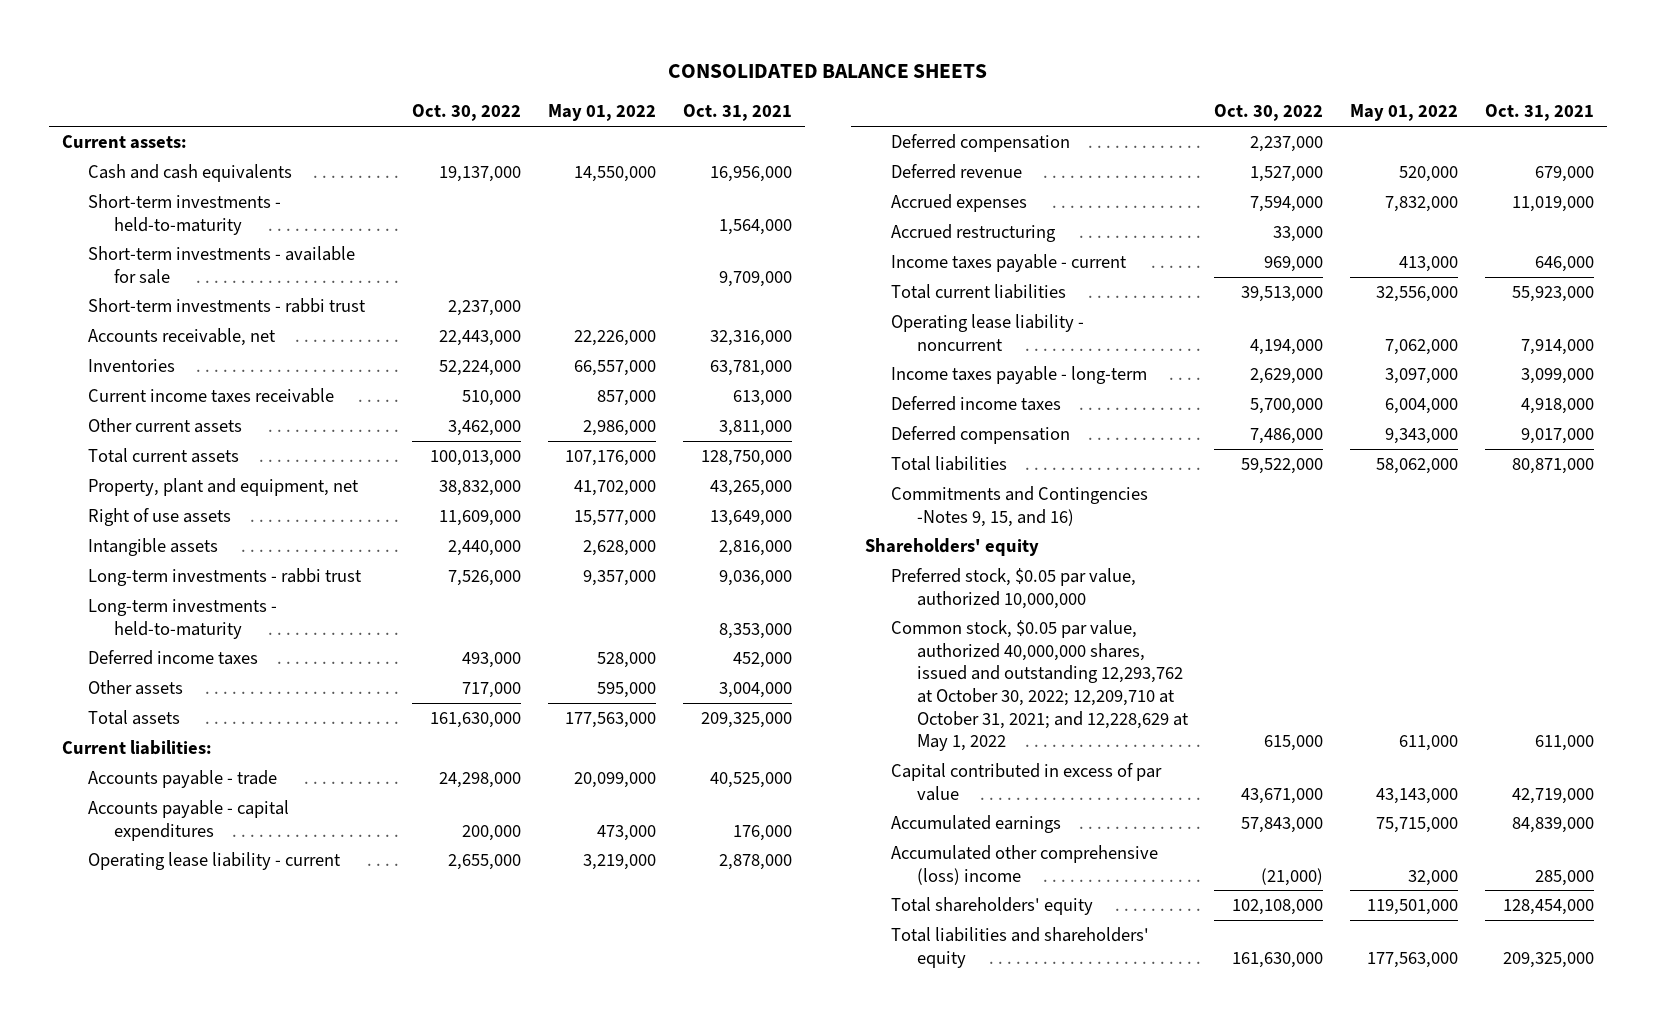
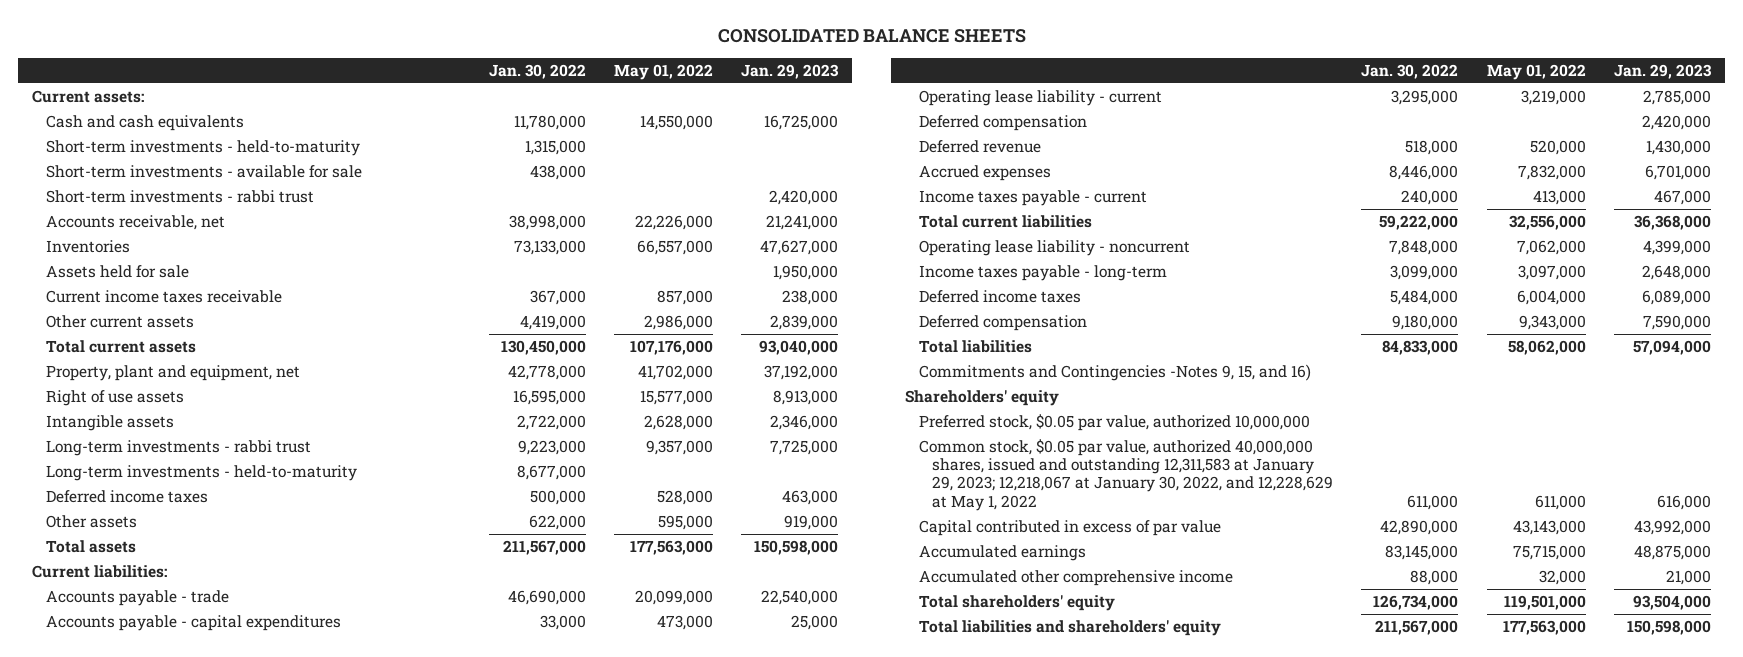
[411,104,521,122] Oct. 30, 2022 -> none
[682,104,792,122] Oct. 31, 2021 -> none
none -> [488,63,586,79] Jan. 30, 2022
none -> [741,63,840,79] Jan. 29, 2023
none -> [45,265,189,279] Assets held for sale
[890,223,1056,242] Accrued restructuring -> none
[890,619,1189,752] Common stock, $0.05 par value, authorized 40,000,000 shares, issued and outstanding 12,293,762 at October 30, 2022; 12,209,710 at October 31, 2021; and 12,228,629 at May 1, 2022 -> [918,439,1334,511] Common stock, $0.05 par value, authorized 40,000,000 shares, issued and outstanding 12,311,583 at January 29, 2023; 12,218,067 at January 30, 2022, and 12,228,629 at May 1, 2022
[890,844,1158,885] Accumulated other comprehensive (loss) income -> [918,570,1233,587] Accumulated other comprehensive income

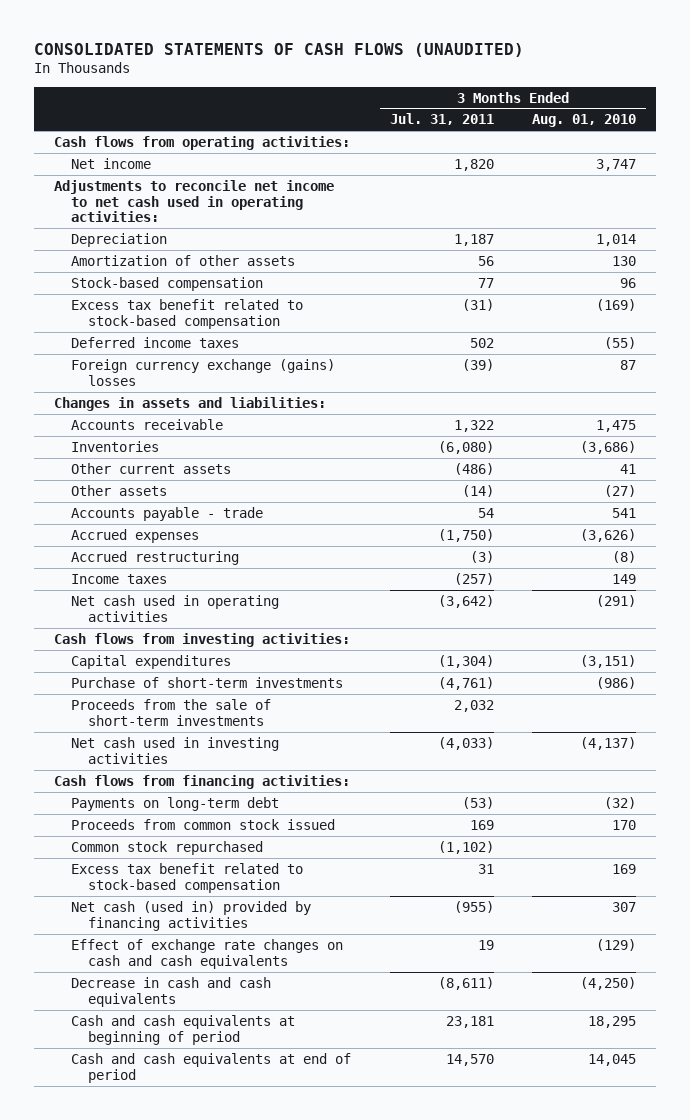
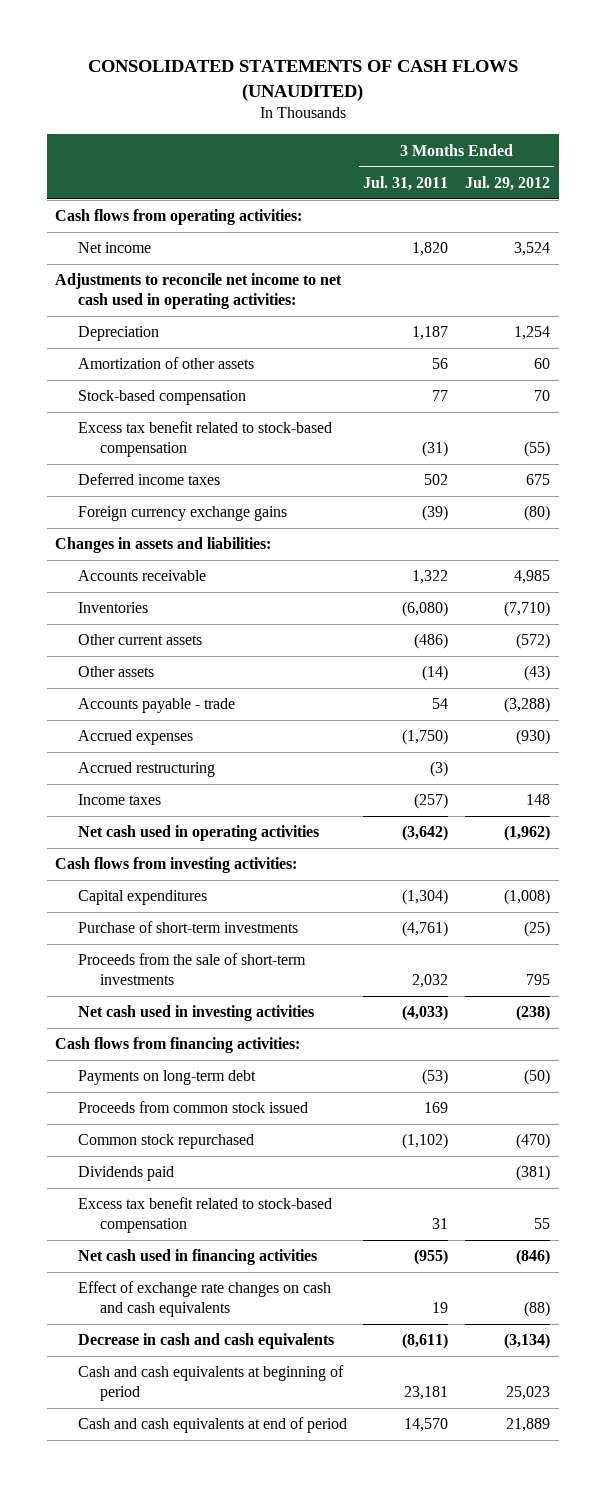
[532,114,637,128] Aug. 01, 2010 -> none
none -> [465,175,551,191] Jul. 29, 2012
[70,358,335,386] Foreign currency exchange (gains) losses -> [77,506,287,522] Foreign currency exchange gains
none -> [77,1166,174,1182] Dividends paid
[70,900,311,931] Net cash (used in) provided by financing activities -> [77,1249,317,1266] Net cash used in financing activities

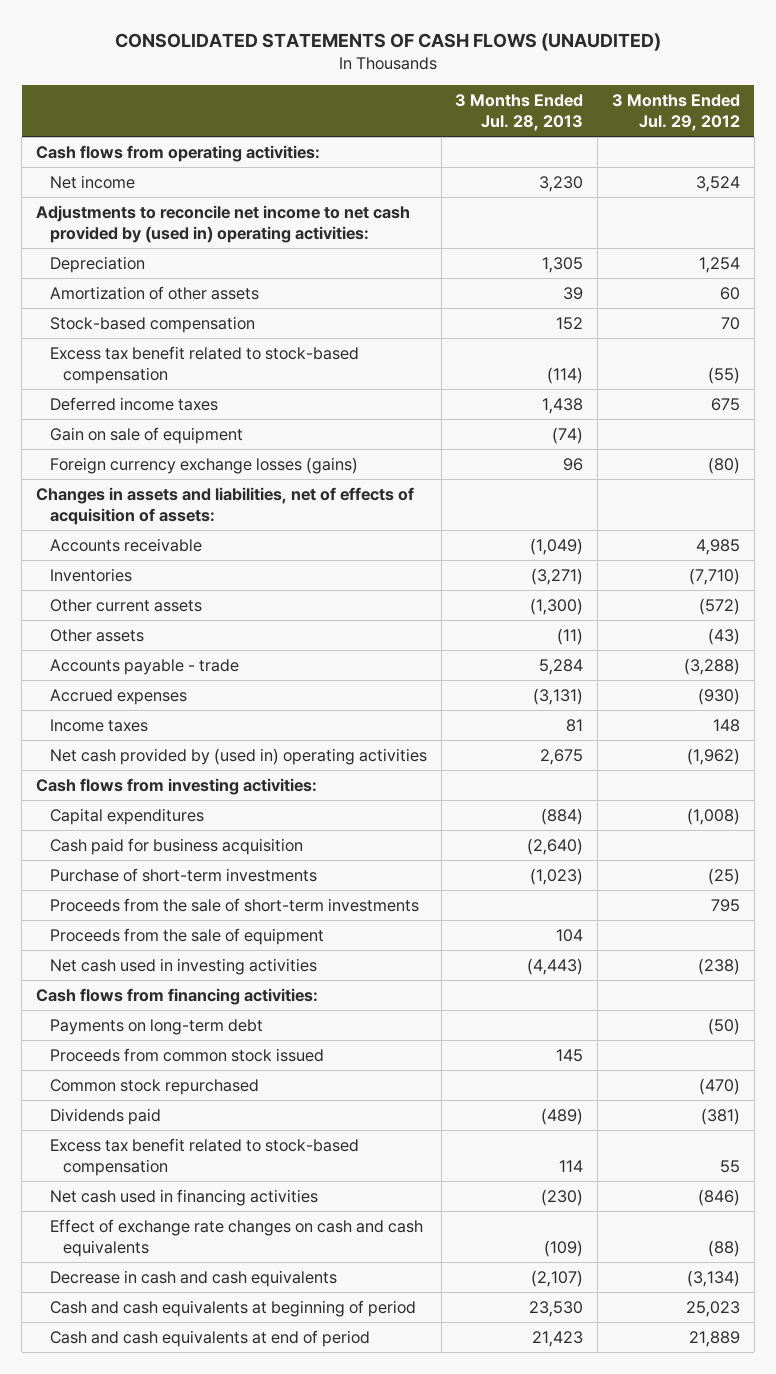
[363,175,449,191] Jul. 31, 2011 -> none
none -> [455,94,584,131] 3 Months Ended Jul. 28, 2013
[55,273,343,310] Adjustments to reconcile net income to net cash used in operating activities: -> [36,204,411,243] Adjustments to reconcile net income to net cash provided by (used in) operating activities:
none -> [49,426,243,444] Gain on sale of equipment
[77,506,287,522] Foreign currency exchange gains -> [49,456,358,474] Foreign currency exchange losses (gains)
[55,537,272,554] Changes in assets and liabilities: -> [36,486,415,525] Changes in assets and liabilities, net of effects of acquisition of assets:
[77,762,215,778] Accrued restructuring -> none
[77,825,319,842] Net cash used in operating activities -> [49,747,427,765] Net cash provided by (used in) operating activities
none -> [49,837,303,855] Cash paid for business acquisition
none -> [49,927,324,945] Proceeds from the sale of equipment

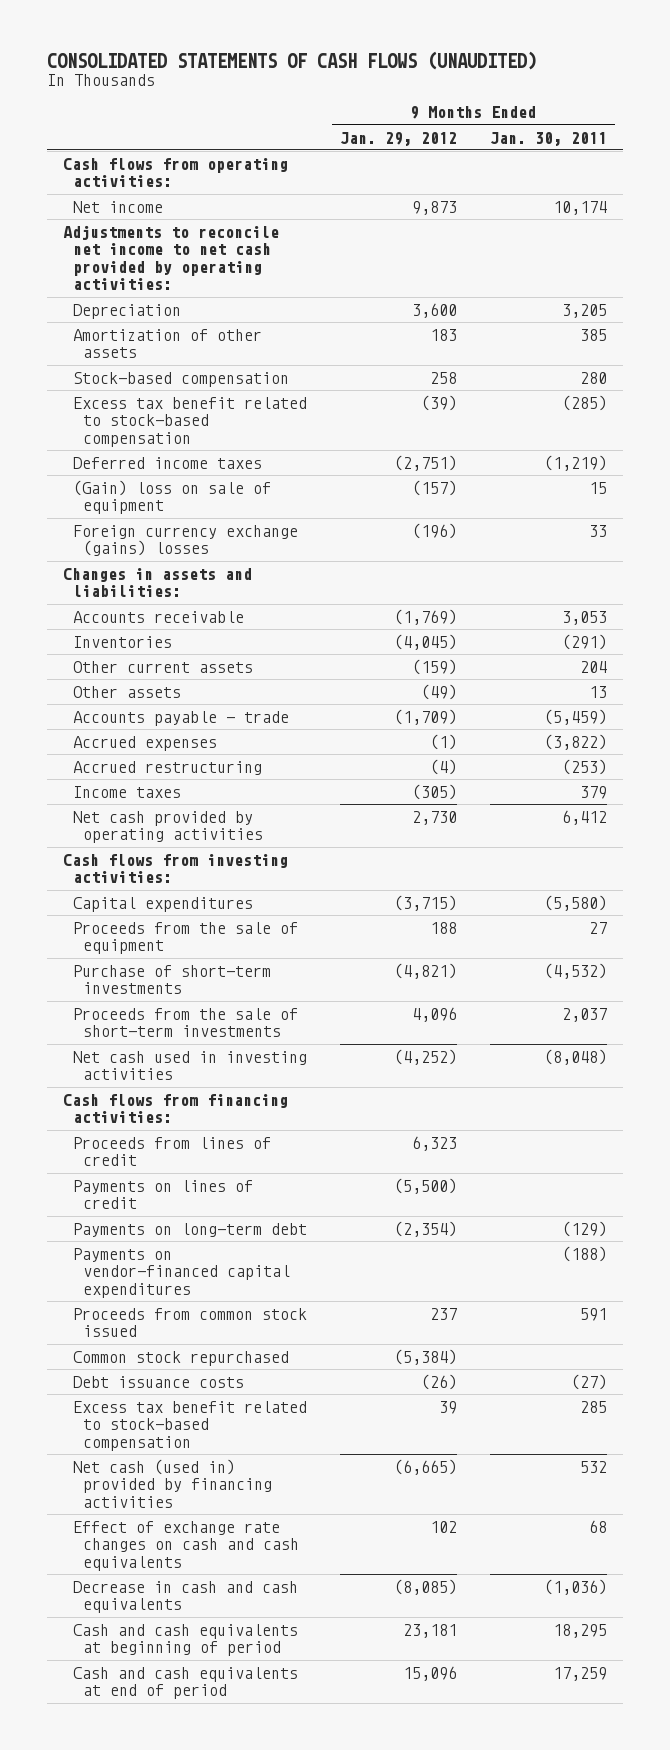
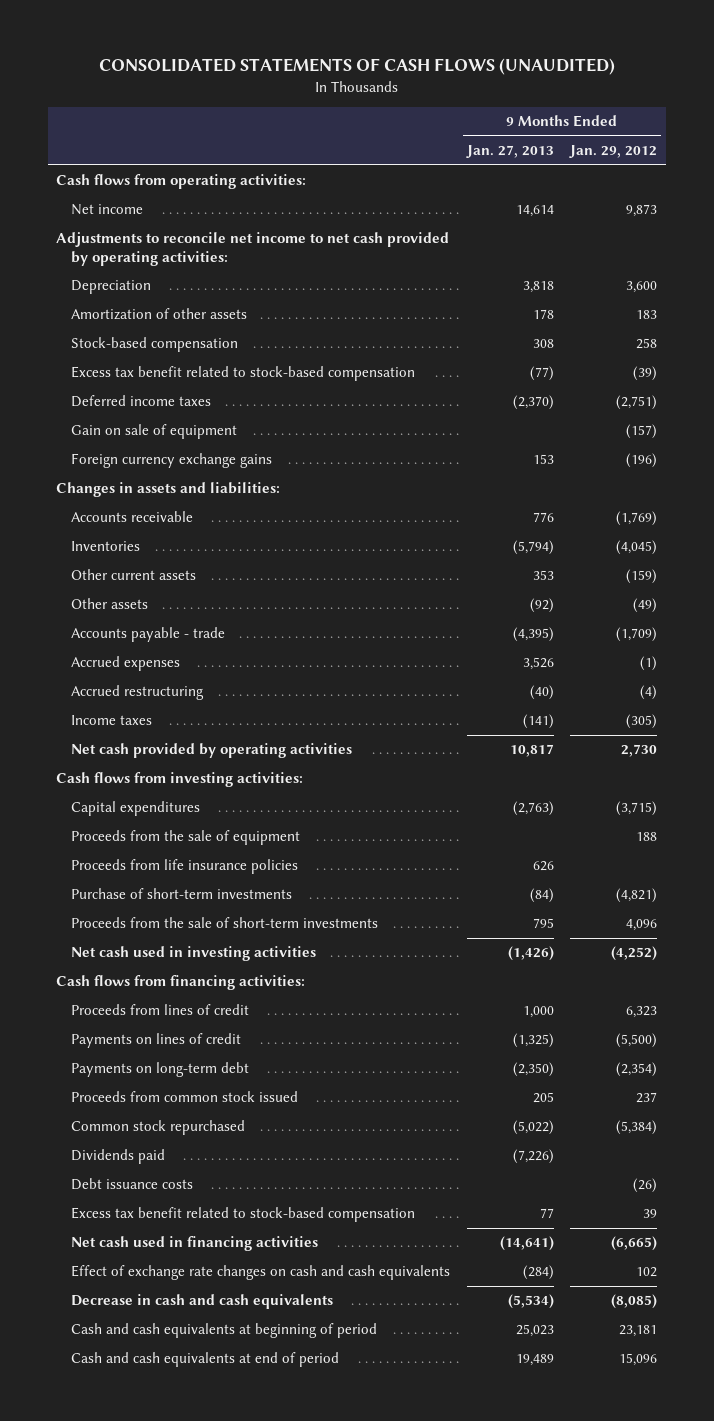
[489,131,607,146] Jan. 30, 2011 -> none
none -> [465,145,554,159] Jan. 27, 2013
[73,479,272,515] (Gain) loss on sale of equipment -> [71,424,238,440] Gain on sale of equipment
[73,524,299,557] Foreign currency exchange (gains) losses -> [71,453,273,469] Foreign currency exchange gains
none -> [71,859,299,875] Proceeds from life insurance policies
[73,1247,290,1298] Payments on vendor-financed capital expenditures -> none
none -> [71,1149,166,1165] Dividends paid
[73,1458,272,1508] Net cash (used in) provided by financing activities -> [71,1236,319,1252] Net cash used in financing activities

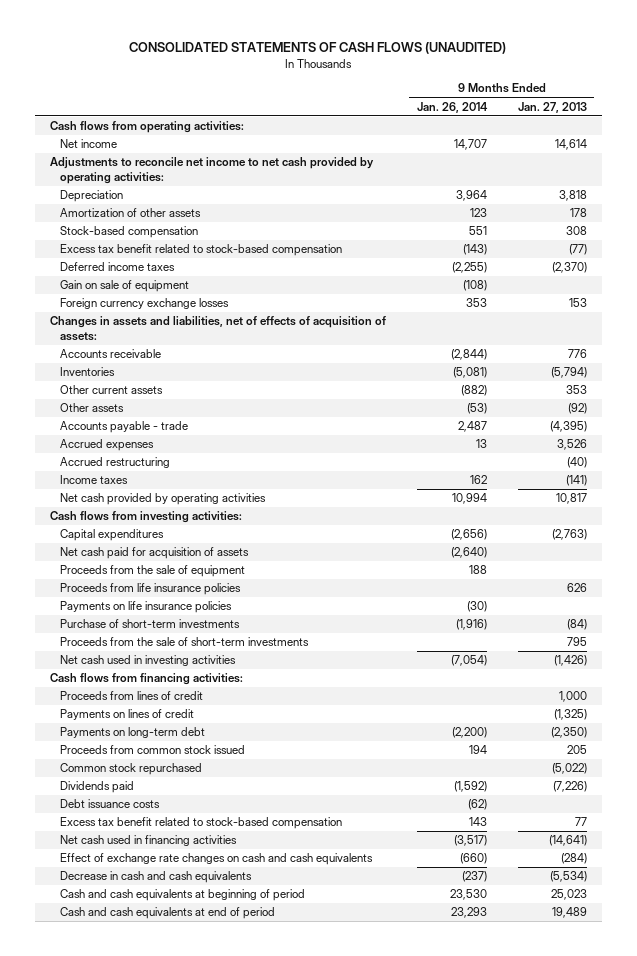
[569,145,658,159] Jan. 29, 2012 -> none
none -> [416,101,488,113] Jan. 26, 2014
[71,453,273,469] Foreign currency exchange gains -> [60,298,230,310] Foreign currency exchange losses
[56,482,281,498] Changes in assets and liabilities: -> [50,316,387,341] Changes in assets and liabilities, net of effects of acquisition of assets:
none -> [60,547,250,560] Net cash paid for acquisition of assets
none -> [60,601,233,614] Payments on life insurance policies

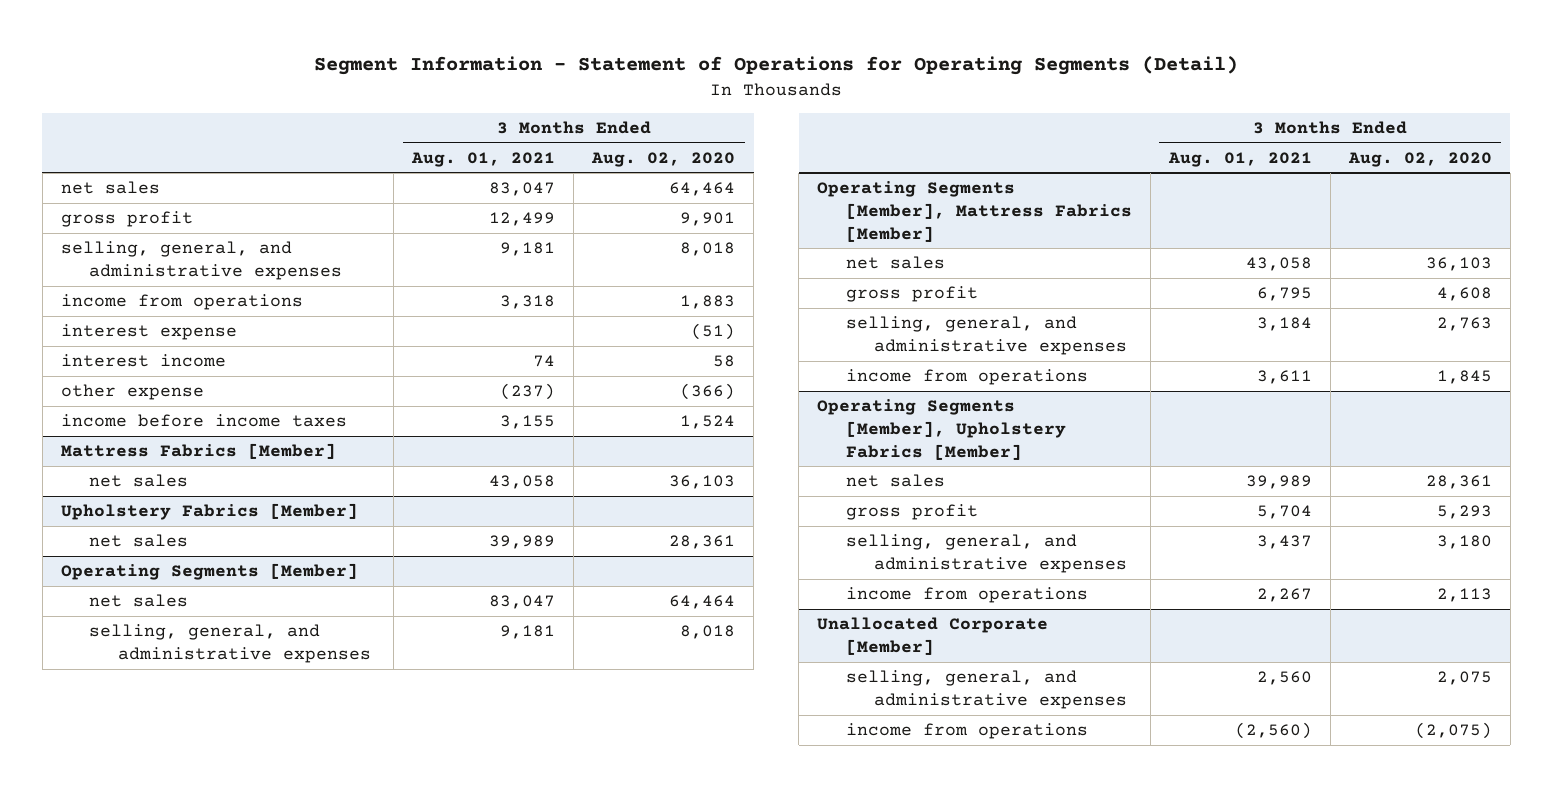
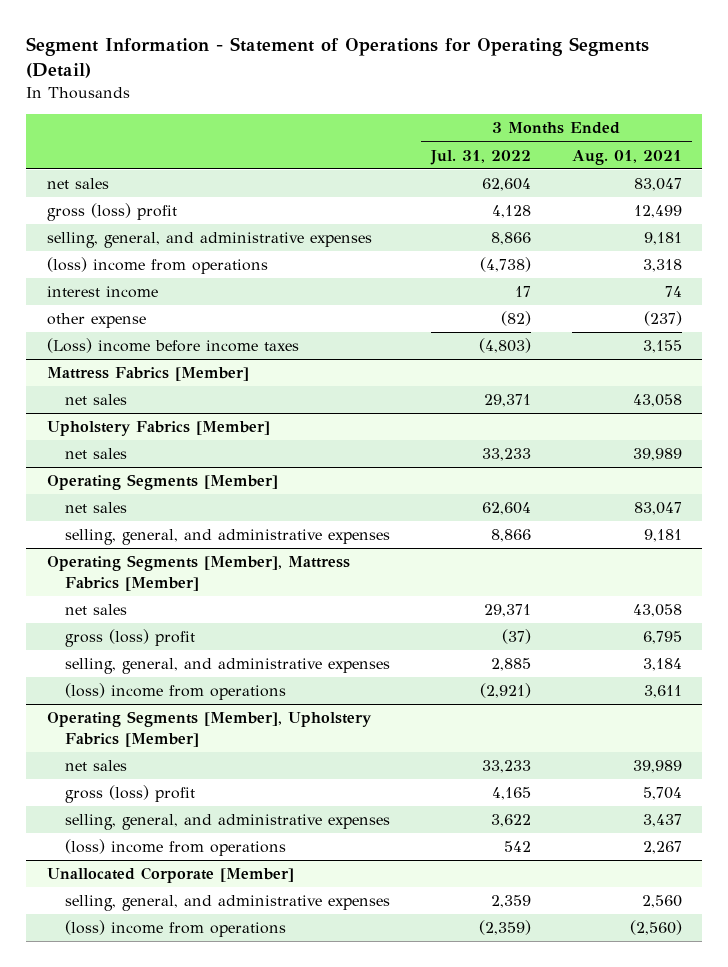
[591,151,736,167] Aug. 02, 2020 -> none
none -> [429,149,531,165] Jul. 31, 2022
[60,211,193,228] gross profit -> [46,203,177,222] gross (loss) profit
[60,324,237,341] interest expense -> none
[60,294,303,311] income from operations -> [46,257,268,275] (loss) income from operations
[60,414,347,428] income before income taxes -> [46,338,299,354] (Loss) income before income taxes
[845,286,978,303] gross profit -> [65,629,196,648] gross (loss) profit
[845,369,1088,386] income from operations -> [65,683,287,701] (loss) income from operations
[845,504,978,521] gross profit -> [65,785,196,804] gross (loss) profit
[845,587,1088,604] income from operations -> [65,839,287,857] (loss) income from operations
[845,723,1088,740] income from operations -> [65,920,287,938] (loss) income from operations

